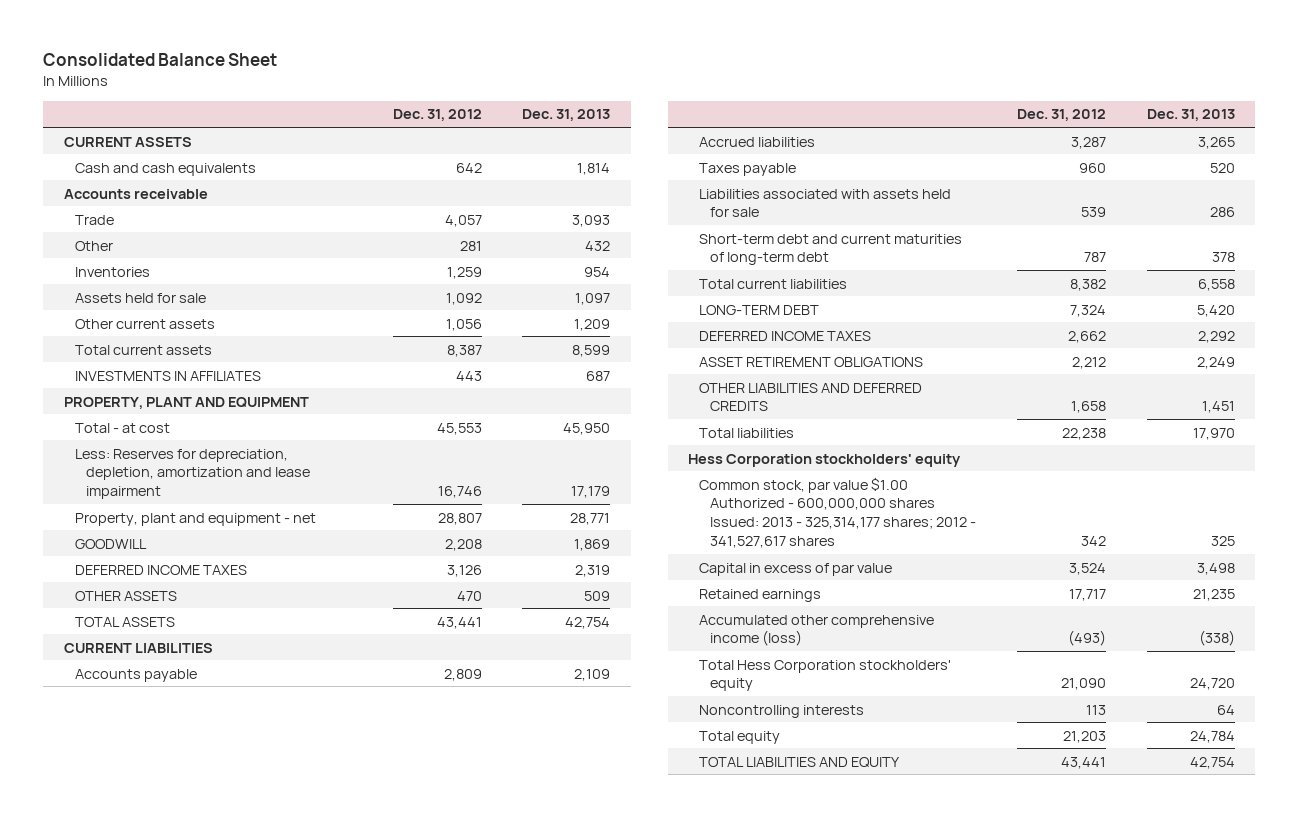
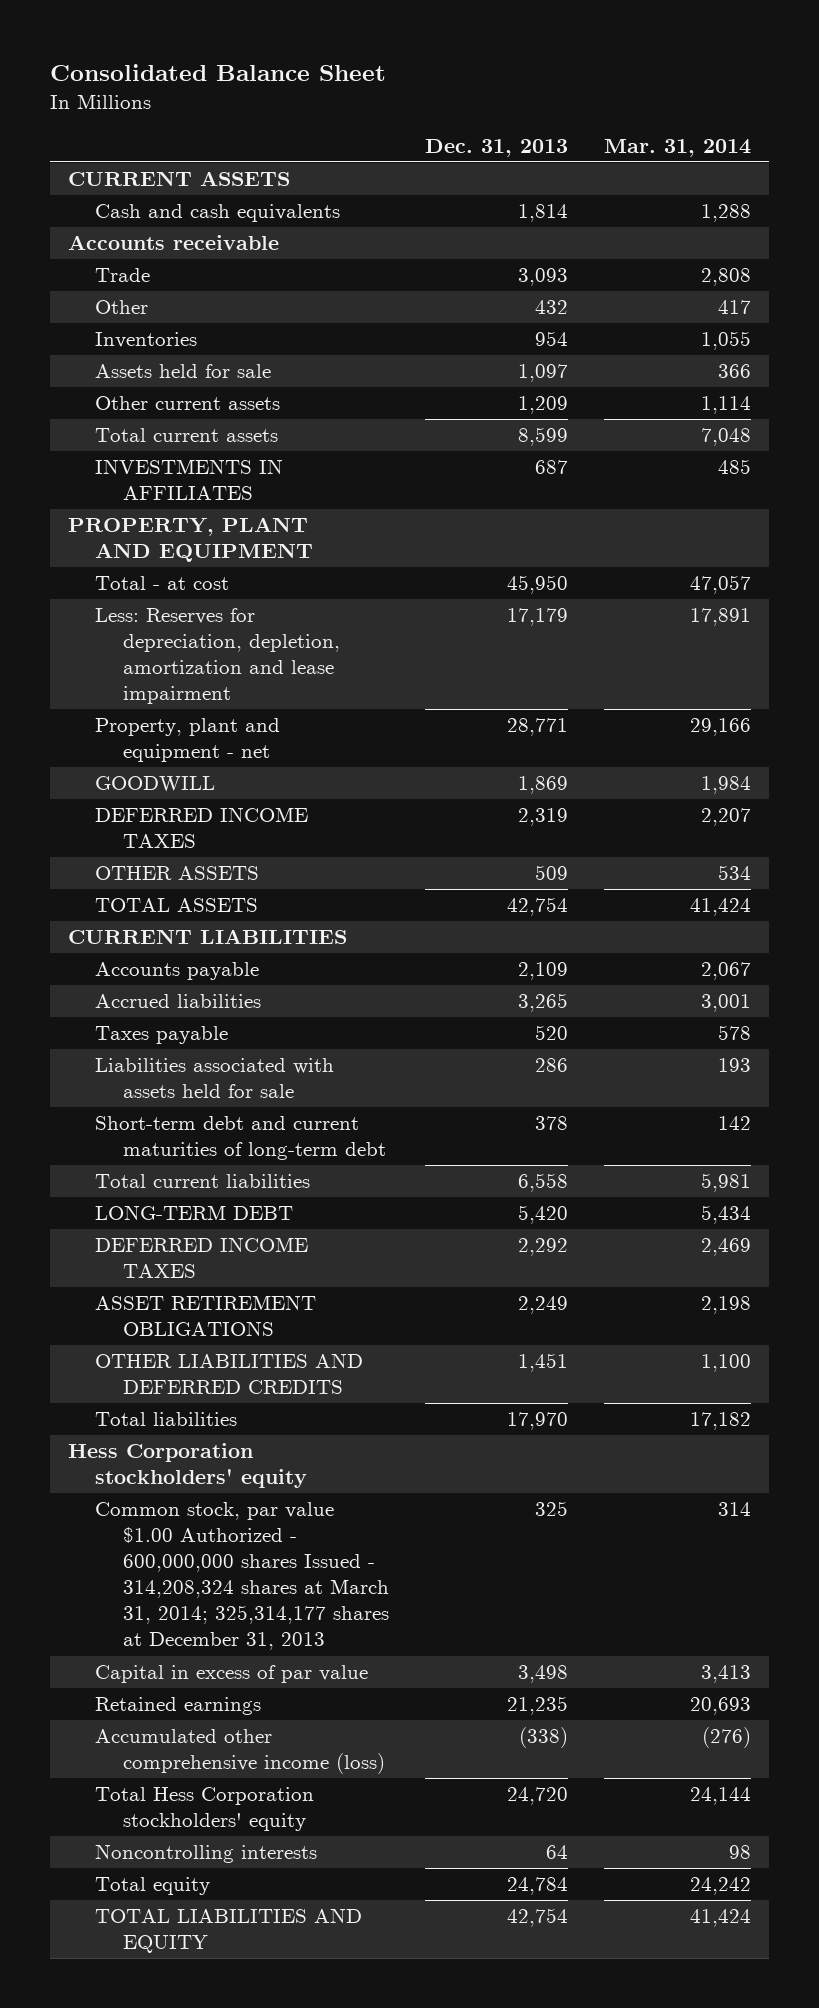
[392,109,482,122] Dec. 31, 2012 -> none
none -> [604,138,752,157] Mar. 31, 2014
[699,476,977,549] Common stock, par value $1.00 Authorized - 600,000,000 shares Issued: 2013 - 325,314,177 shares; 2012 - 341,527,617 shares -> [95,1502,390,1651] Common stock, par value $1.00 Authorized - 600,000,000 shares Issued - 314,208,324 shares at March 31, 2014; 325,314,177 shares at December 31, 2013

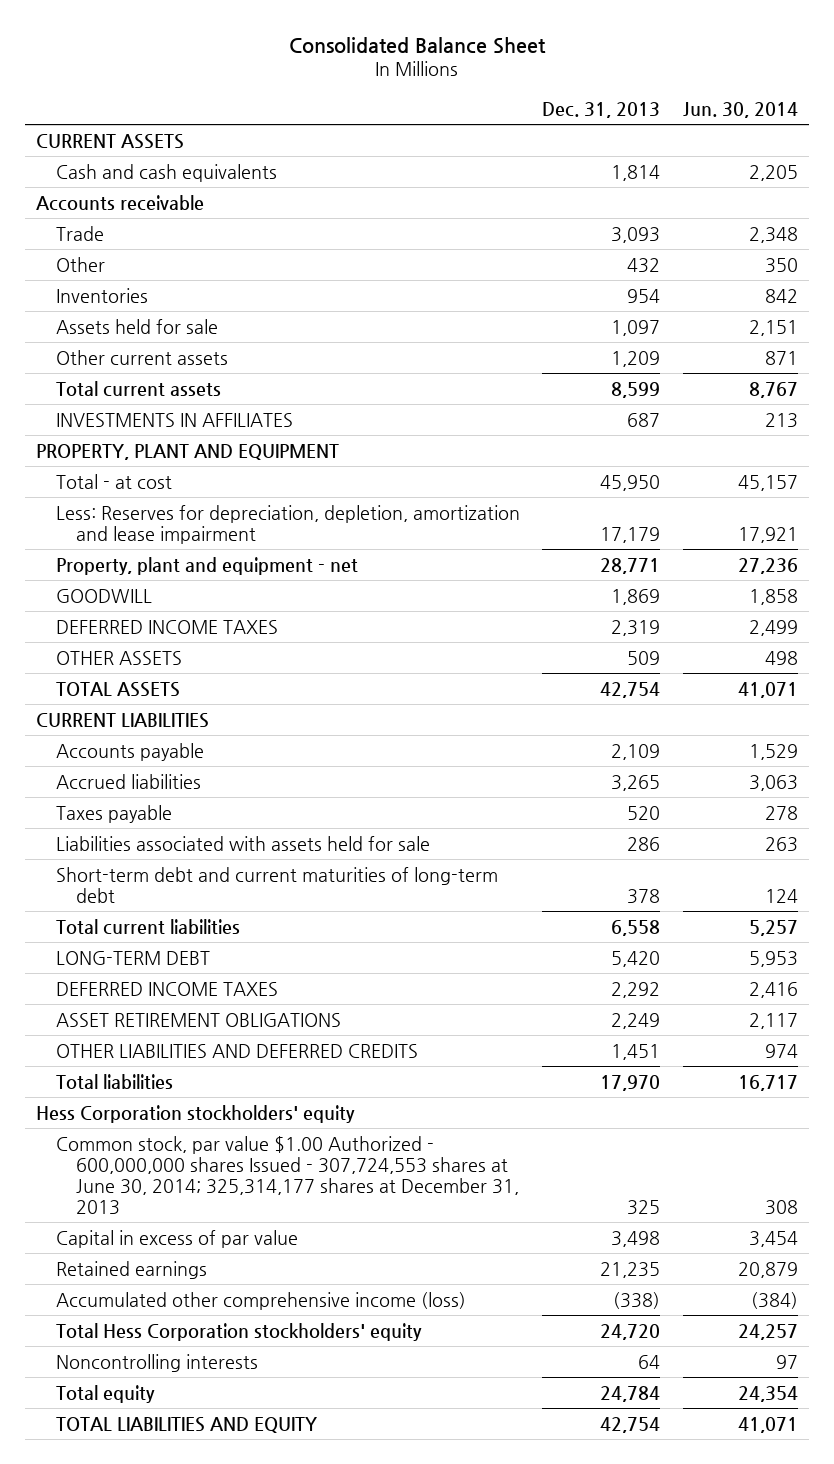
[604,138,752,157] Mar. 31, 2014 -> none
none -> [682,101,798,118] Jun. 30, 2014
[95,1502,390,1651] Common stock, par value $1.00 Authorized - 600,000,000 shares Issued - 314,208,324 shares at March 31, 2014; 325,314,177 shares at December 31, 2013 -> [55,1135,519,1215] Common stock, par value $1.00 Authorized - 600,000,000 shares Issued - 307,724,553 shares at June 30, 2014; 325,314,177 shares at December 31, 2013

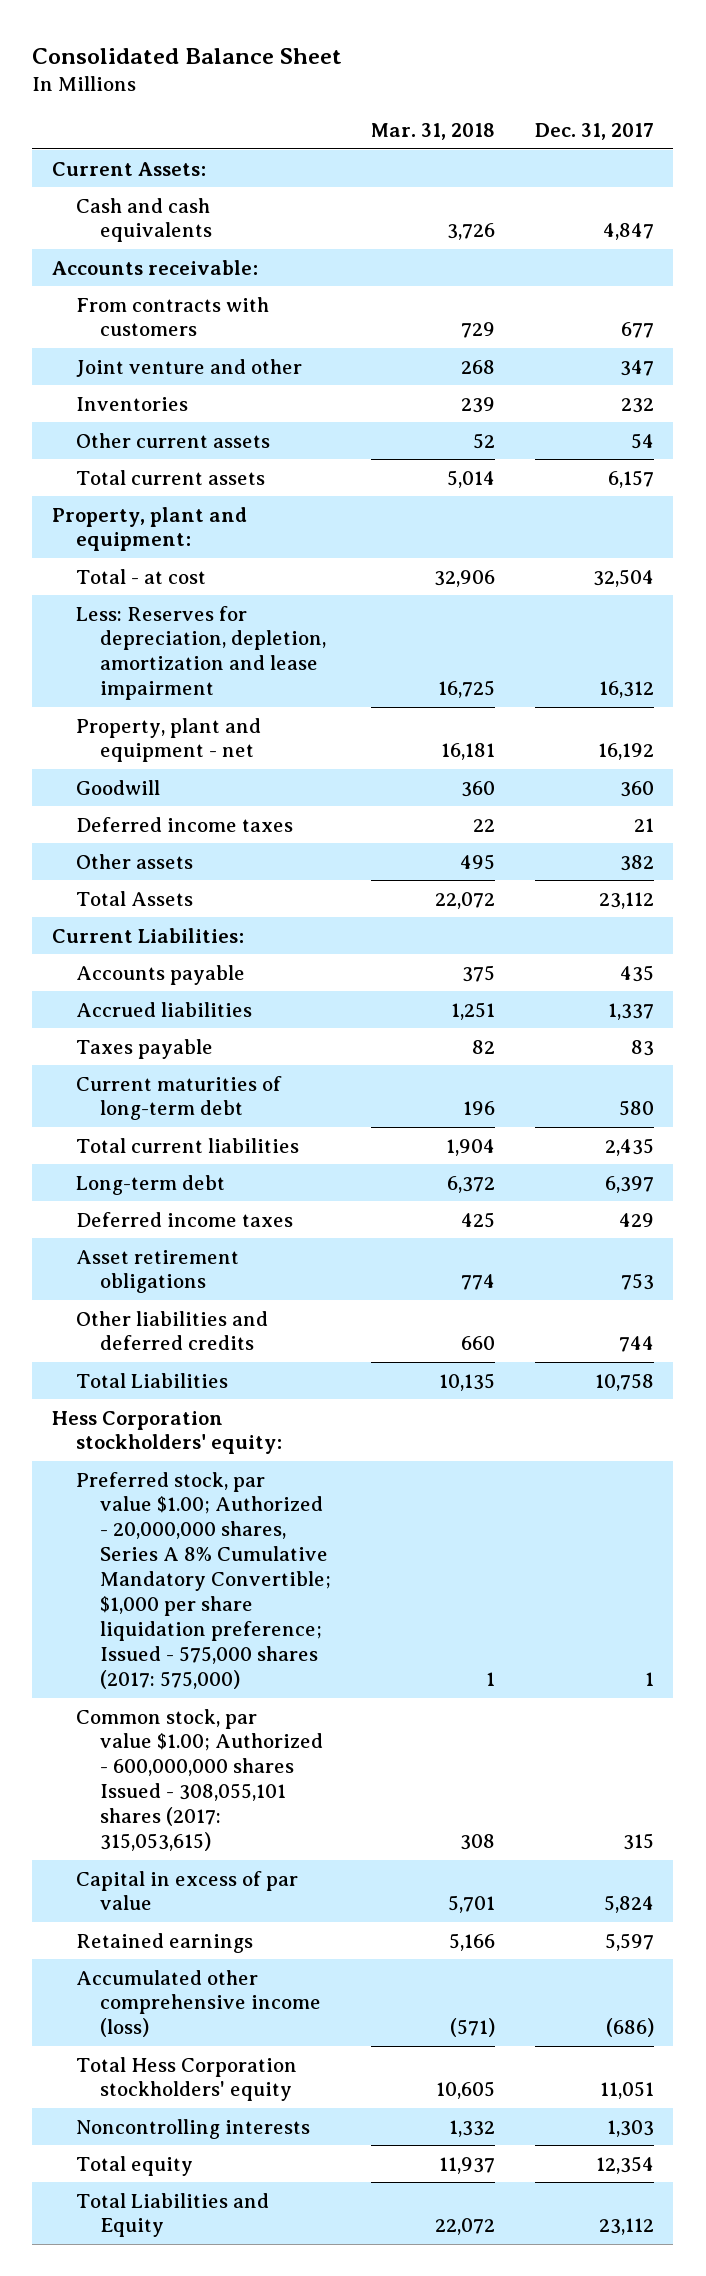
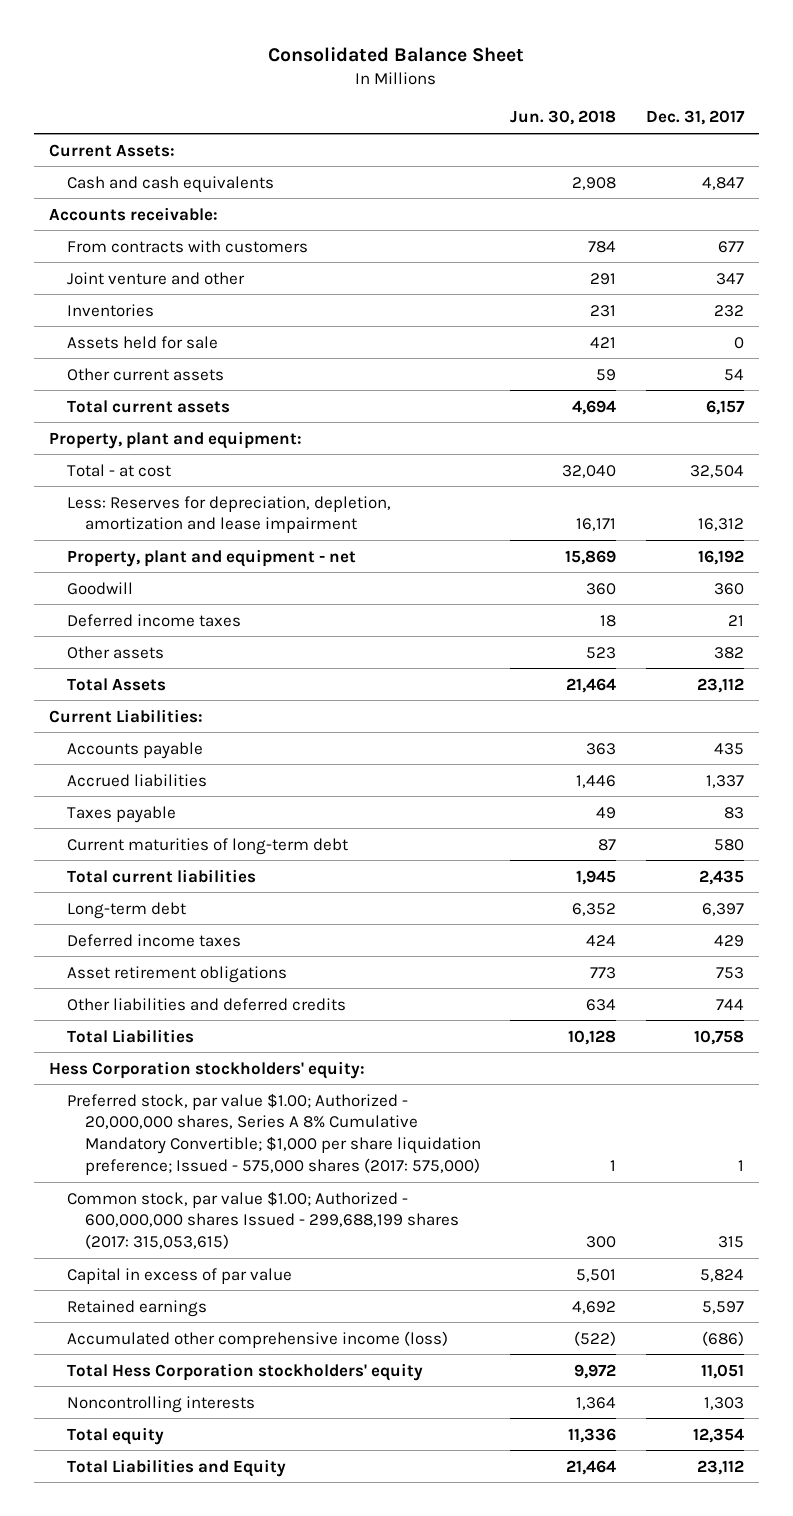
[370,123,495,141] Mar. 31, 2018 -> none
none -> [510,110,617,126] Jun. 30, 2018
none -> [66,335,218,349] Assets held for sale
[76,1708,324,1852] Common stock, par value $1.00; Authorized - 600,000,000 shares Issued - 308,055,101 shares (2017: 315,053,615) -> [66,1190,459,1250] Common stock, par value $1.00; Authorized - 600,000,000 shares Issued - 299,688,199 shares (2017: 315,053,615)

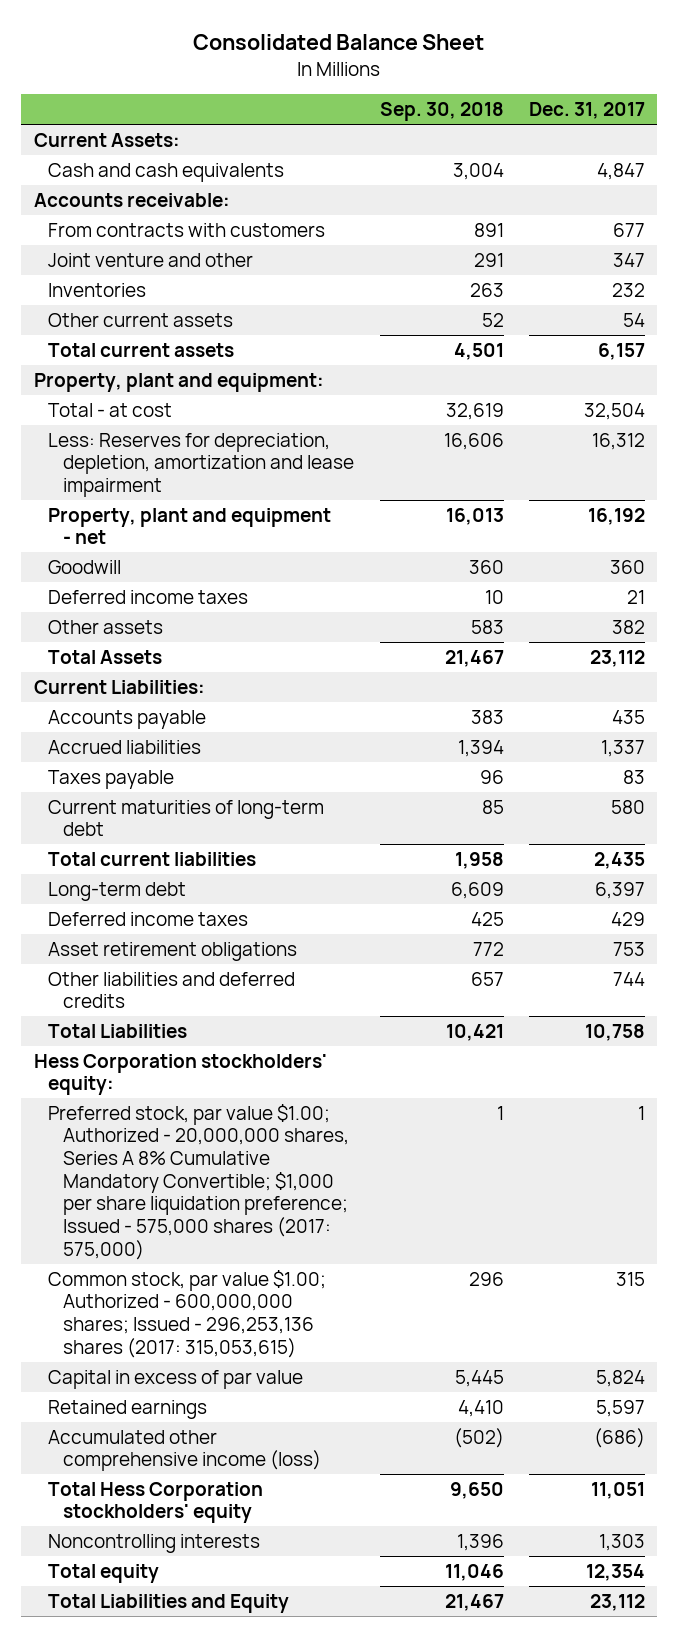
[510,110,617,126] Jun. 30, 2018 -> none
none -> [379,102,504,122] Sep. 30, 2018
[66,335,218,349] Assets held for sale -> none
[66,1190,459,1250] Common stock, par value $1.00; Authorized - 600,000,000 shares Issued - 299,688,199 shares (2017: 315,053,615) -> [48,1269,327,1358] Common stock, par value $1.00; Authorized - 600,000,000 shares; Issued - 296,253,136 shares (2017: 315,053,615)

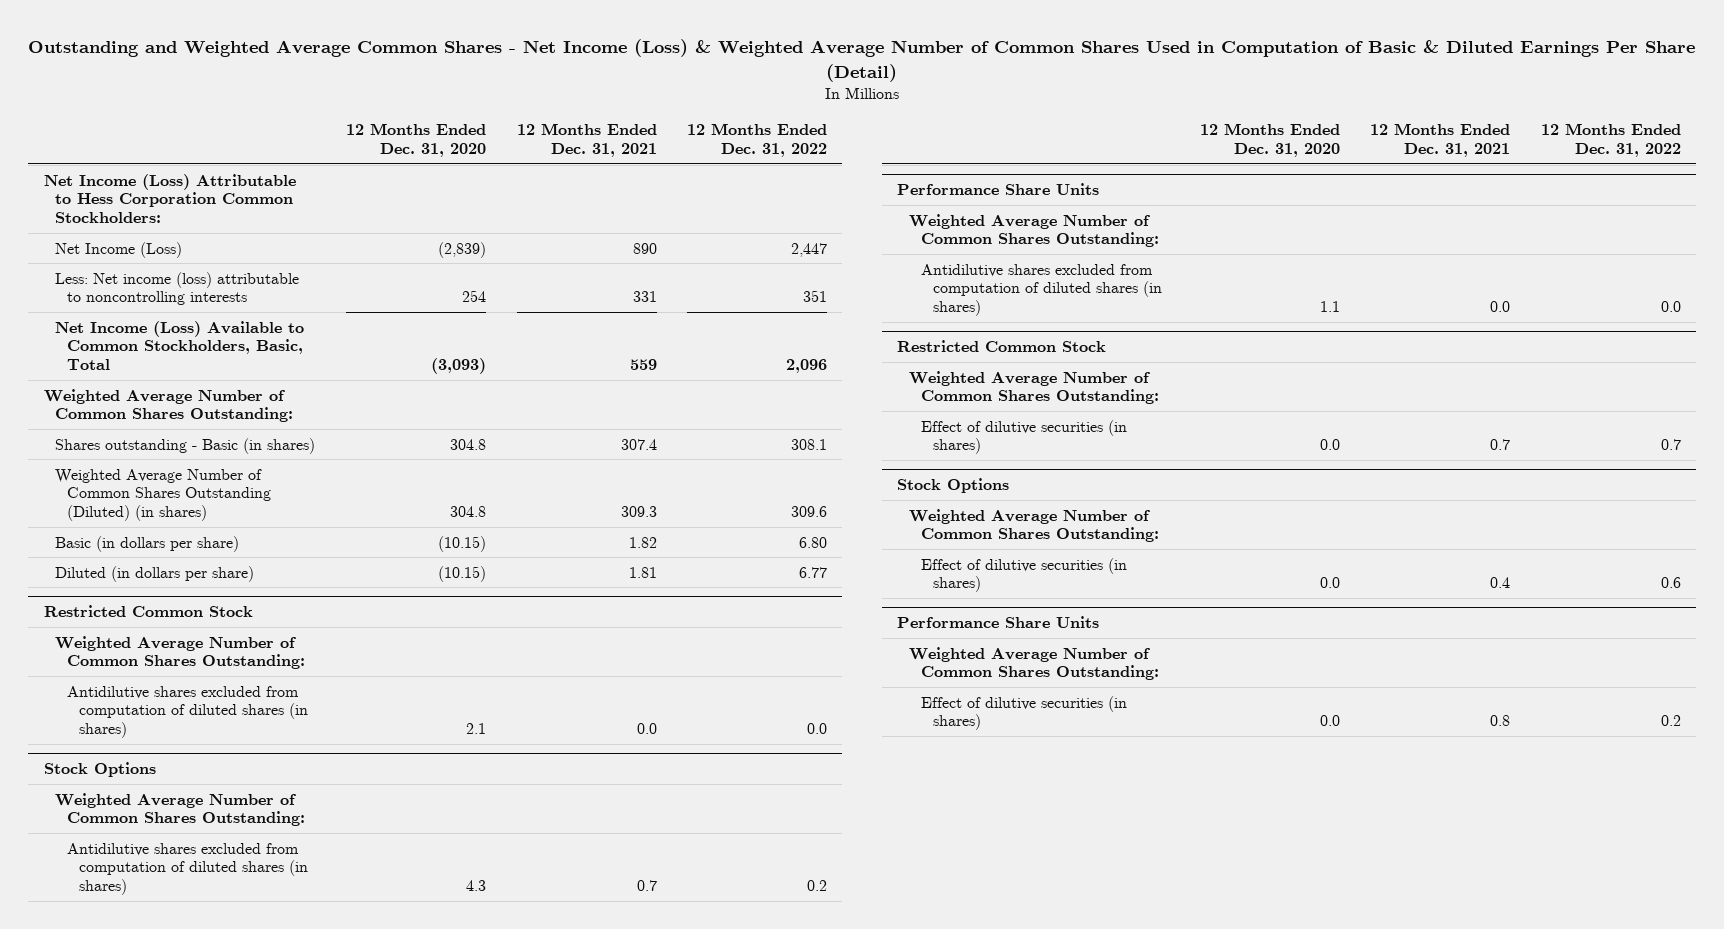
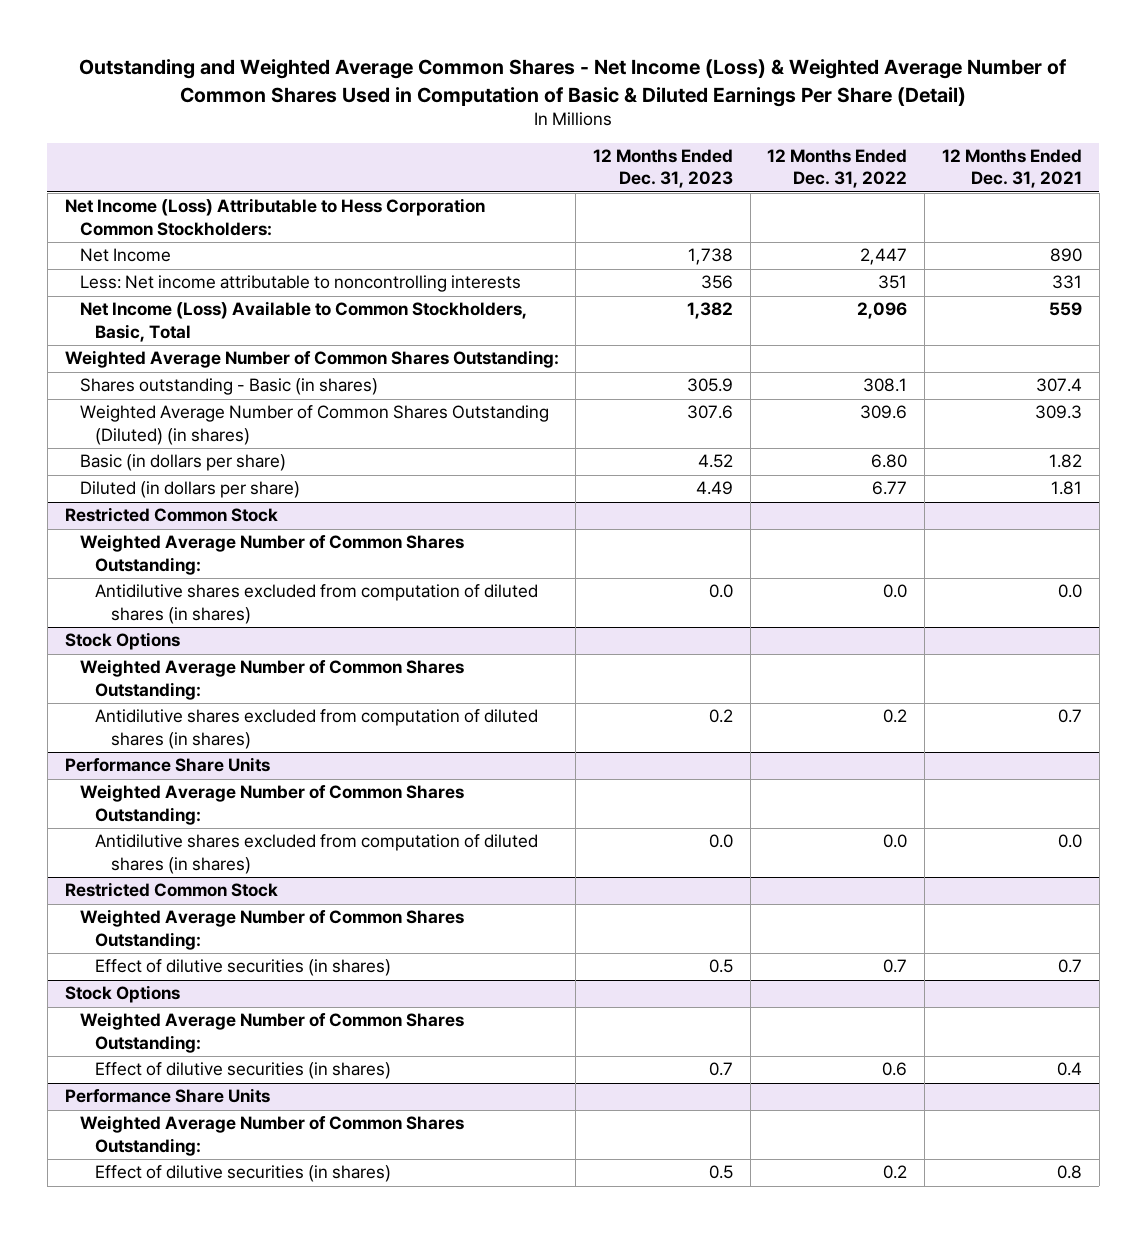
[346,123,487,158] 12 Months Ended Dec. 31, 2020 -> none
none -> [592,149,733,189] 12 Months Ended Dec. 31, 2023
[55,241,183,258] Net Income (Loss) -> [79,248,171,263] Net Income
[55,271,300,306] Less: Net income (loss) attributable to noncontrolling interests -> [79,275,521,293] Less: Net income attributable to noncontrolling interests

